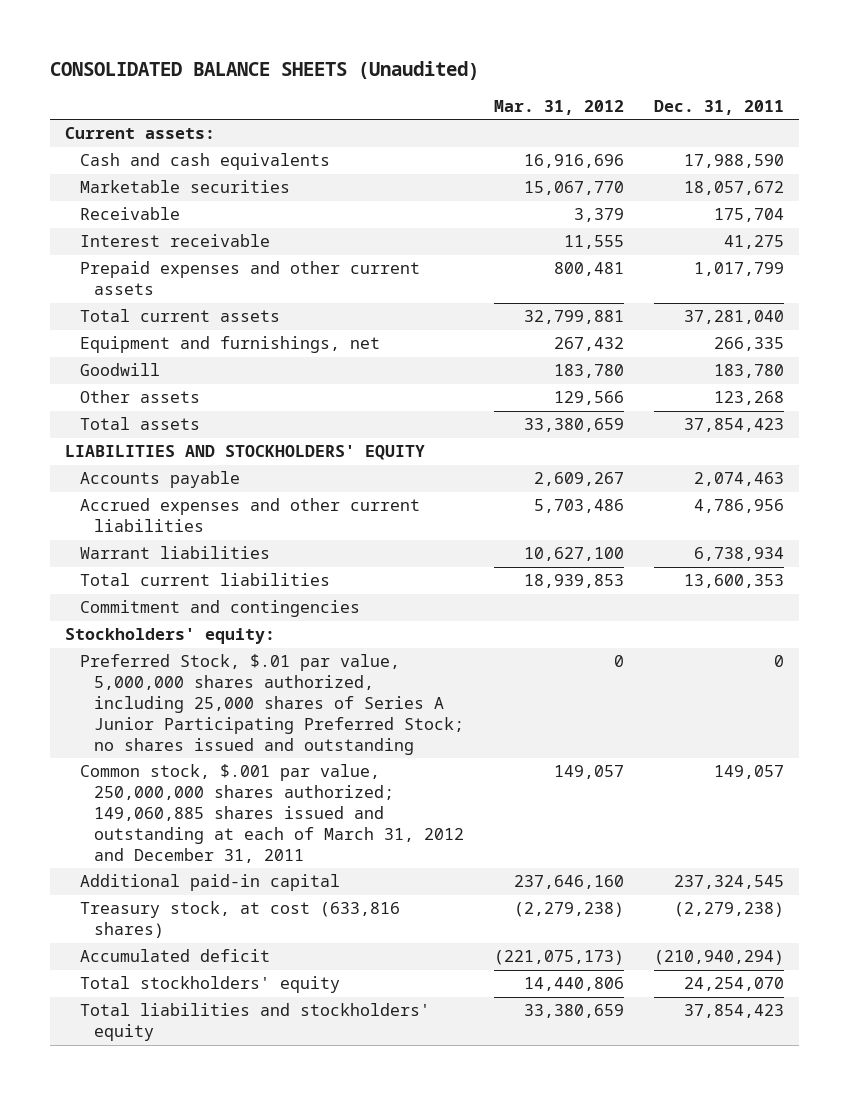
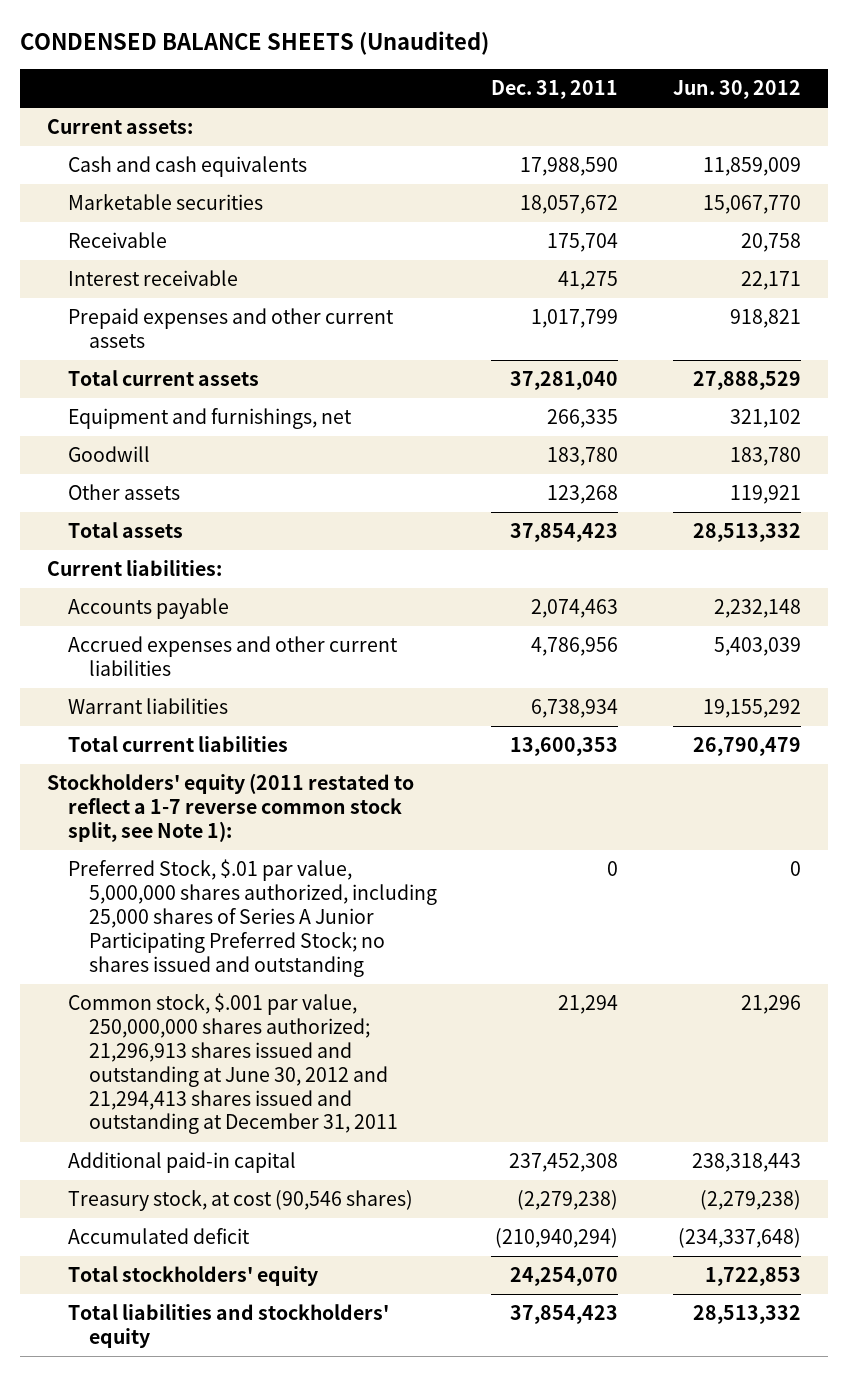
[49,60,479,80] CONSOLIDATED BALANCE SHEETS (Unaudited) -> [19,30,489,55] CONDENSED BALANCE SHEETS (Unaudited)
[494,99,625,115] Mar. 31, 2012 -> none
none -> [672,80,801,100] Jun. 30, 2012
[64,445,425,461] LIABILITIES AND STOCKHOLDERS' EQUITY -> none
none -> [46,560,222,577] Current liabilities:
[79,600,360,618] Commitment and contingencies -> none
[64,628,275,645] Stockholders' equity: -> [46,773,414,842] Stockholders' equity (2011 restated to reflect a 1-7 reverse common stock split, see Note 1):
[79,764,465,863] Common stock, $.001 par value, 250,000,000 shares authorized; 149,060,885 shares issued and outstanding at each of March 31, 2012 and December 31, 2011 -> [67,993,398,1135] Common stock, $.001 par value, 250,000,000 shares authorized; 21,296,913 shares issued and outstanding at June 30, 2012 and 21,294,413 shares issued and outstanding at December 31, 2011
[714,765,785,780] 149,057 -> [558,995,619,1015] 21,294
[674,875,785,890] 237,324,545 -> [509,1153,619,1173] 237,452,308
[79,901,400,939] Treasury stock, at cost (633,816 shares) -> [67,1190,413,1212] Treasury stock, at cost (90,546 shares)

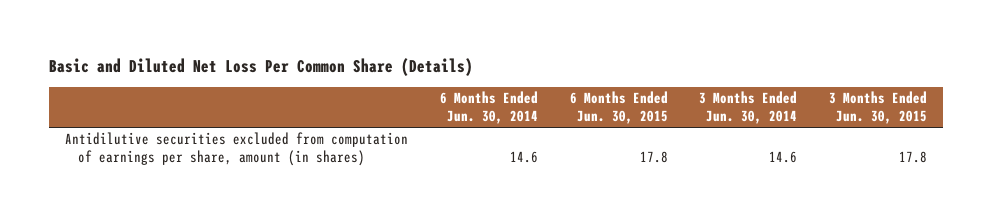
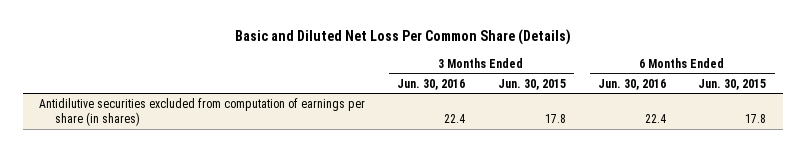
[439,90,538,125] 6 Months Ended Jun. 30, 2014 -> none
[699,90,798,125] 3 Months Ended Jun. 30, 2014 -> none
none -> [397,78,466,90] Jun. 30, 2016
none -> [598,78,667,90] Jun. 30, 2016
[65,132,409,167] Antidilutive securities excluded from computation of earnings per share, amount (in shares) -> [38,98,365,127] Antidilutive securities excluded from computation of earnings per share (in shares)

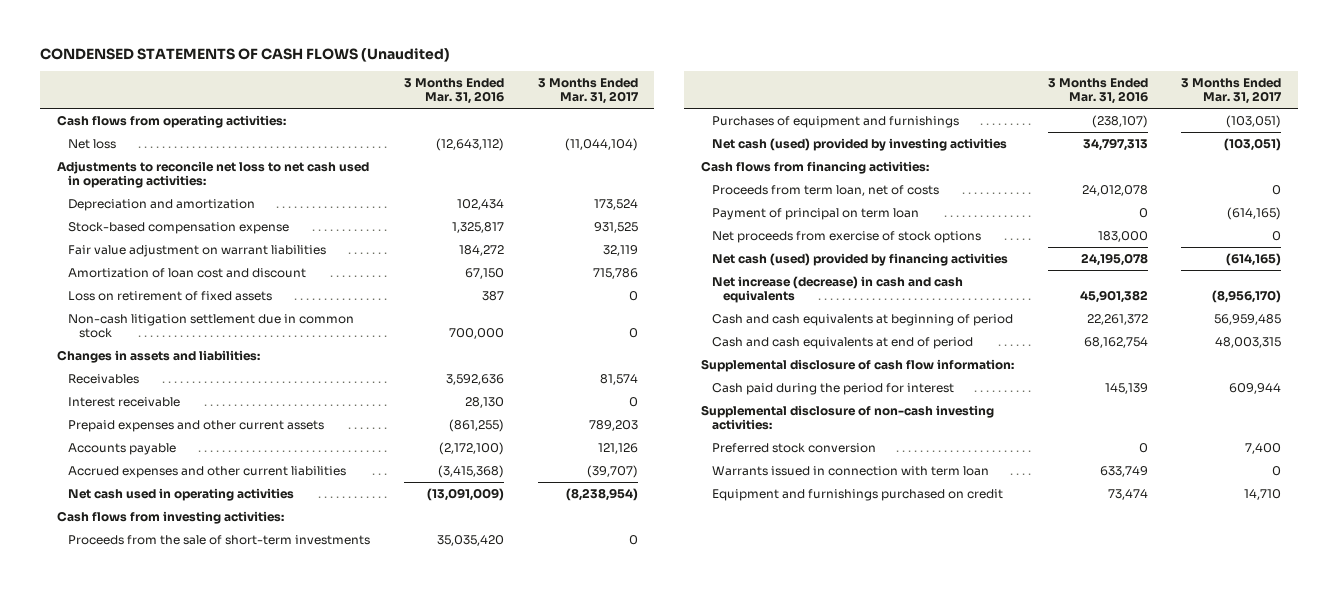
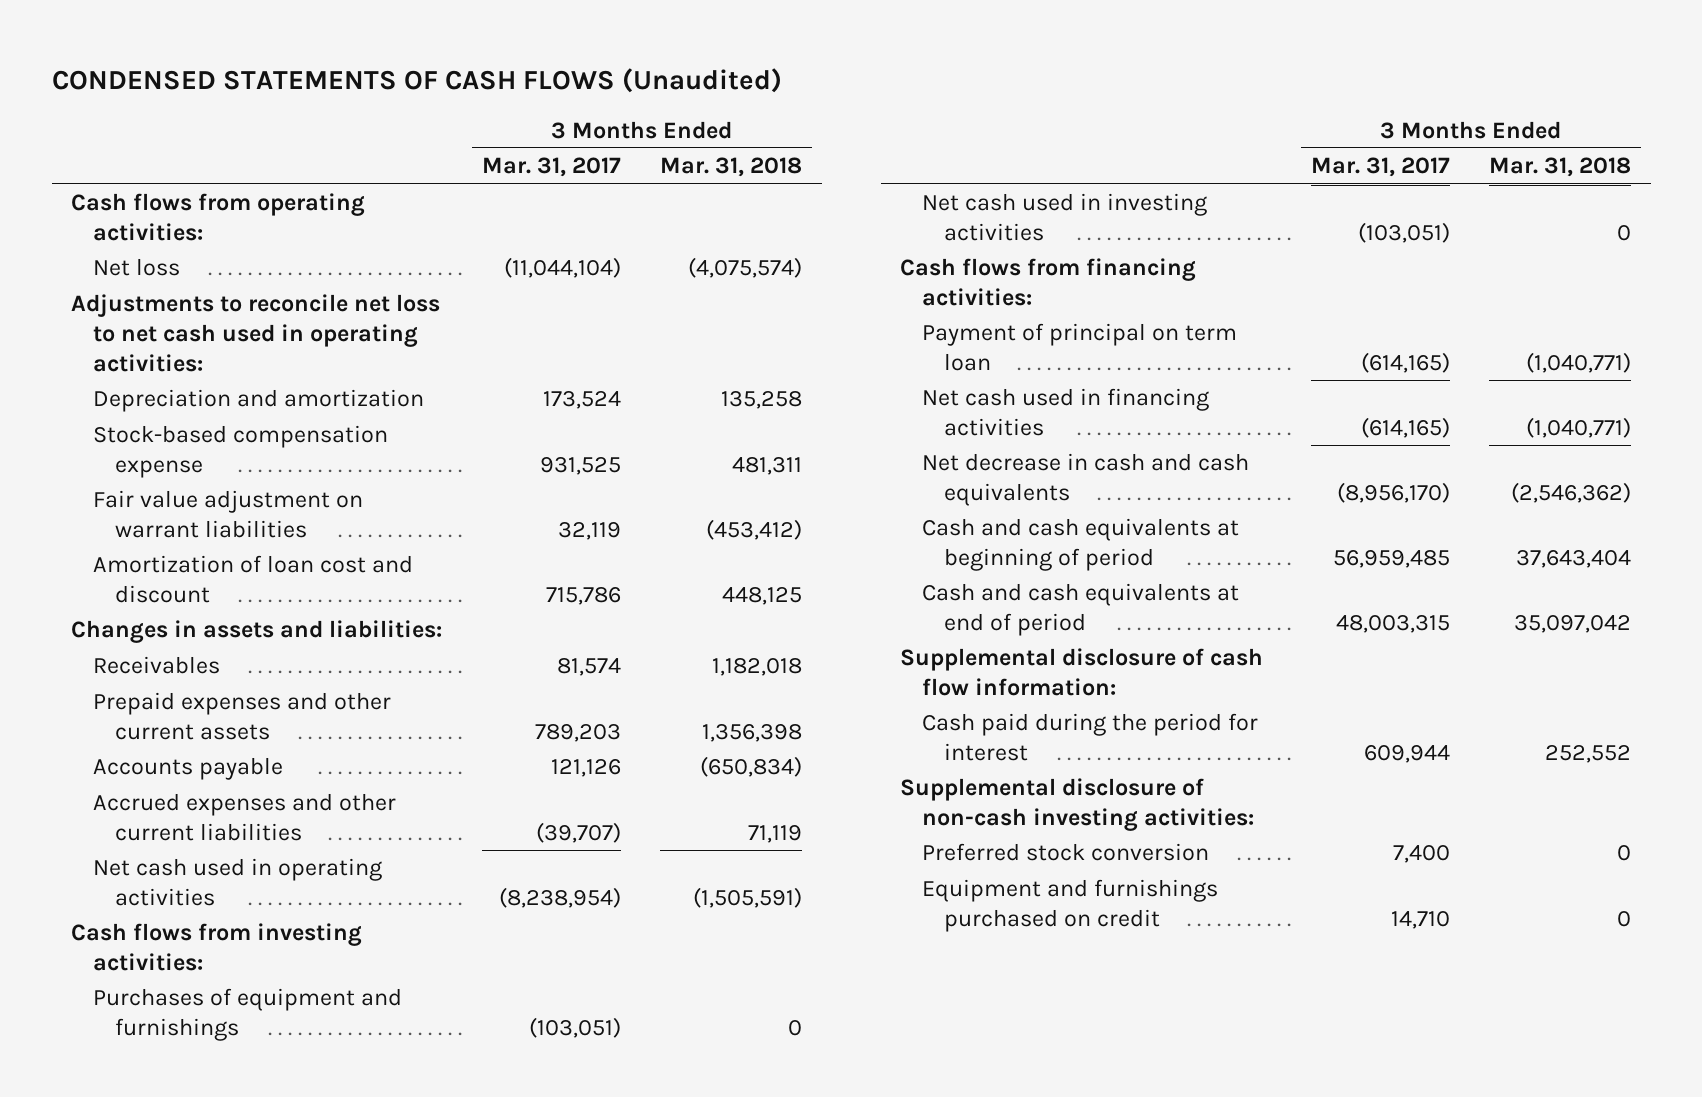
[403,77,504,104] 3 Months Ended Mar. 31, 2016 -> none
none -> [659,157,802,178] Mar. 31, 2018
[68,291,273,302] Loss on retirement of fixed assets -> none
[68,314,355,339] Non-cash litigation settlement due in common stock -> none
[68,397,181,408] Interest receivable -> none
[68,535,371,546] Proceeds from the sale of short-term investments -> none
[712,138,1008,152] Net cash (used) provided by investing activities -> [922,193,1208,241] Net cash used in investing activities
[712,185,940,197] Proceeds from term loan, net of costs -> none
[712,231,982,244] Net proceeds from exercise of stock options -> none
[712,253,1009,267] Net cash (used) provided by financing activities -> [922,388,1210,436] Net cash used in financing activities
[712,276,964,304] Net increase (decrease) in cash and cash equivalents -> [922,453,1250,506] Net decrease in cash and cash equivalents
[712,466,990,477] Warrants issued in connection with term loan -> none

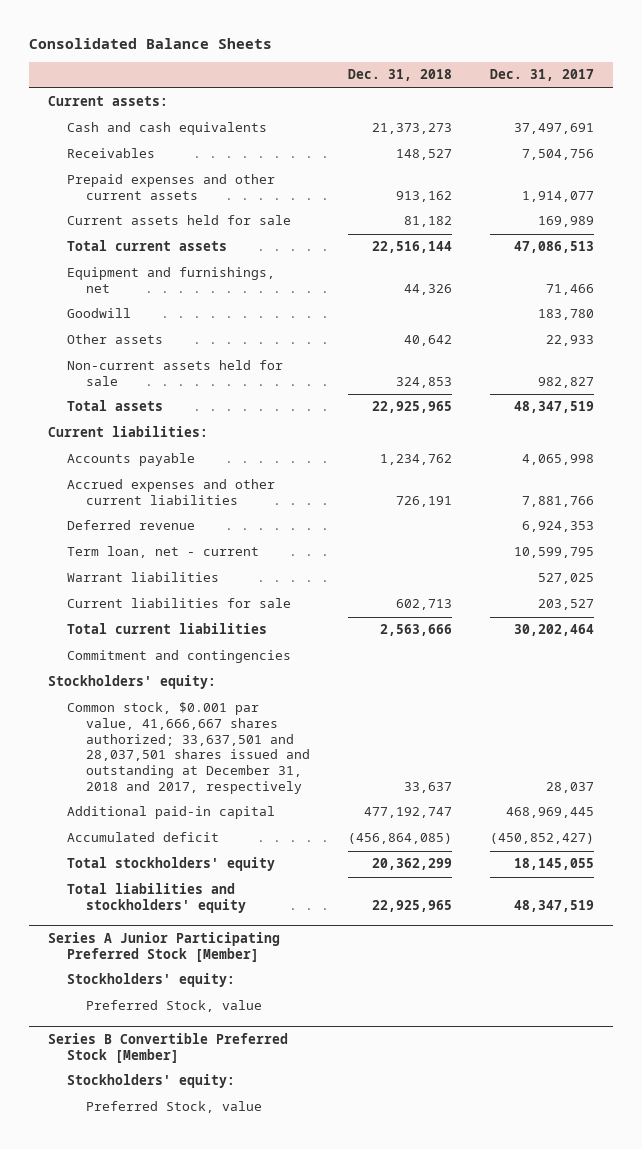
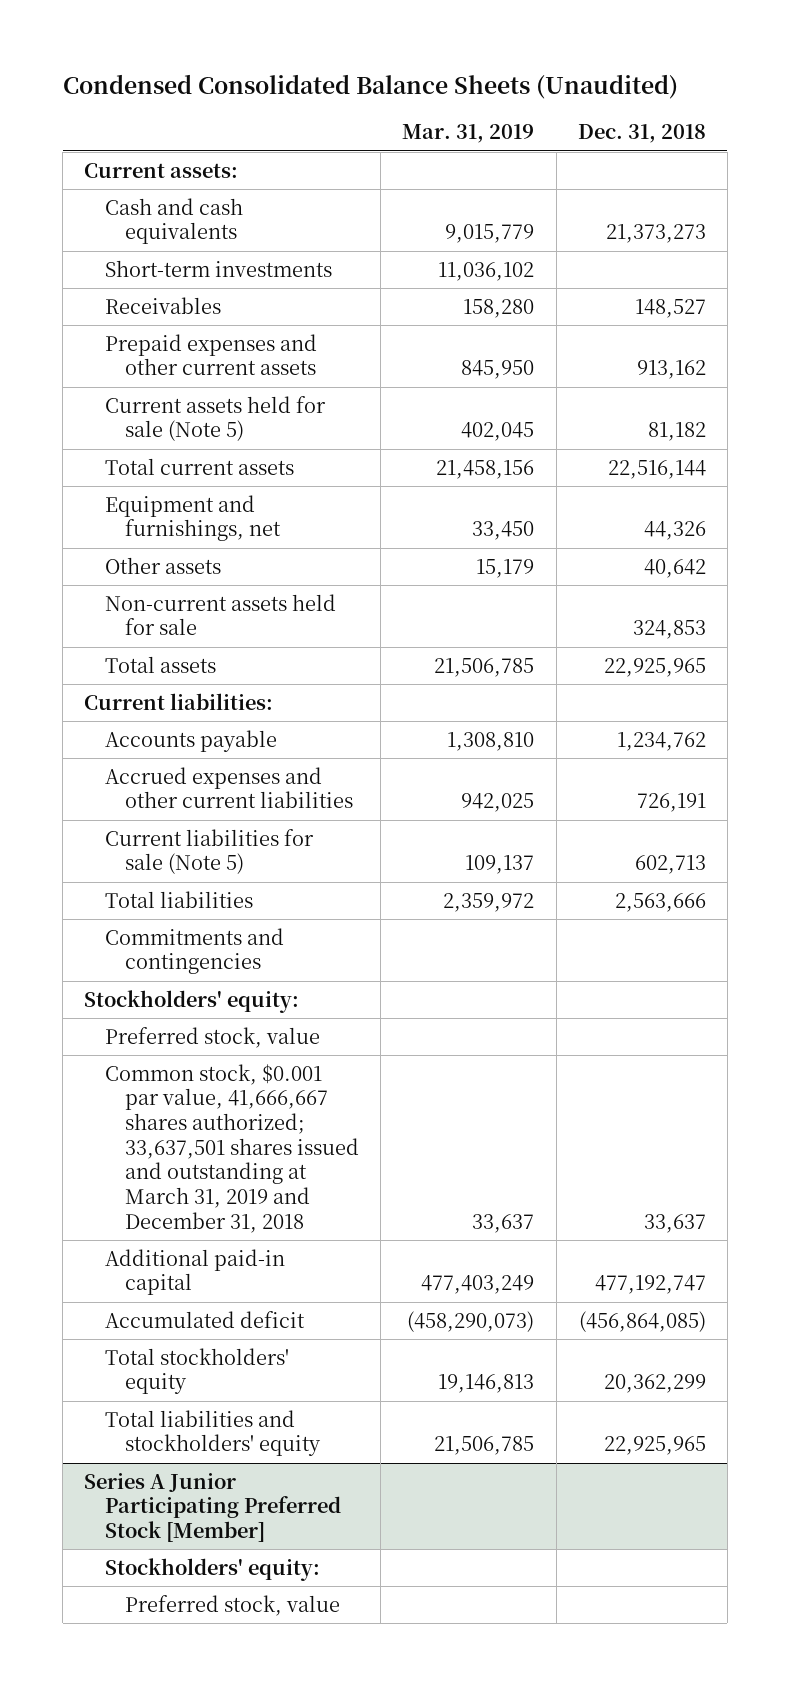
[29,38,273,50] Consolidated Balance Sheets -> [62,73,678,99] Condensed Consolidated Balance Sheets (Unaudited)
[489,69,594,82] Dec. 31, 2017 -> none
none -> [402,124,535,144] Mar. 31, 2019
none -> [104,259,332,277] Short-term investments
[66,215,291,226] Current assets held for sale -> [104,395,326,442] Current assets held for sale (Note 5)
[66,308,131,319] Goodwill -> none
[66,520,195,531] Deferred revenue -> none
[66,546,259,559] Term loan, net - current -> none
[66,572,219,583] Warrant liabilities -> none
[66,598,291,609] Current liabilities for sale -> [104,828,314,875] Current liabilities for sale (Note 5)
[66,623,267,635] Total current liabilities -> [104,890,253,908] Total liabilities
[66,650,291,664] Commitment and contingencies -> [104,927,284,975] Commitments and contingencies
none -> [104,1026,320,1048] Preferred stock, value
[66,702,310,794] Common stock, $0.001 par value, 41,666,667 shares authorized; 33,637,501 and 28,037,501 shares issued and outstanding at December 31, 2018 and 2017, respectively -> [104,1063,360,1233] Common stock, $0.001 par value, 41,666,667 shares authorized; 33,637,501 shares issued and outstanding at March 31, 2019 and December 31, 2018
[48,1033,289,1063] Series B Convertible Preferred Stock [Member] -> none
[66,1074,235,1089] Stockholders' equity: -> none
[85,1101,262,1114] Preferred Stock, value -> none
[85,1000,262,1013] Preferred Stock, value -> [125,1594,341,1616] Preferred stock, value

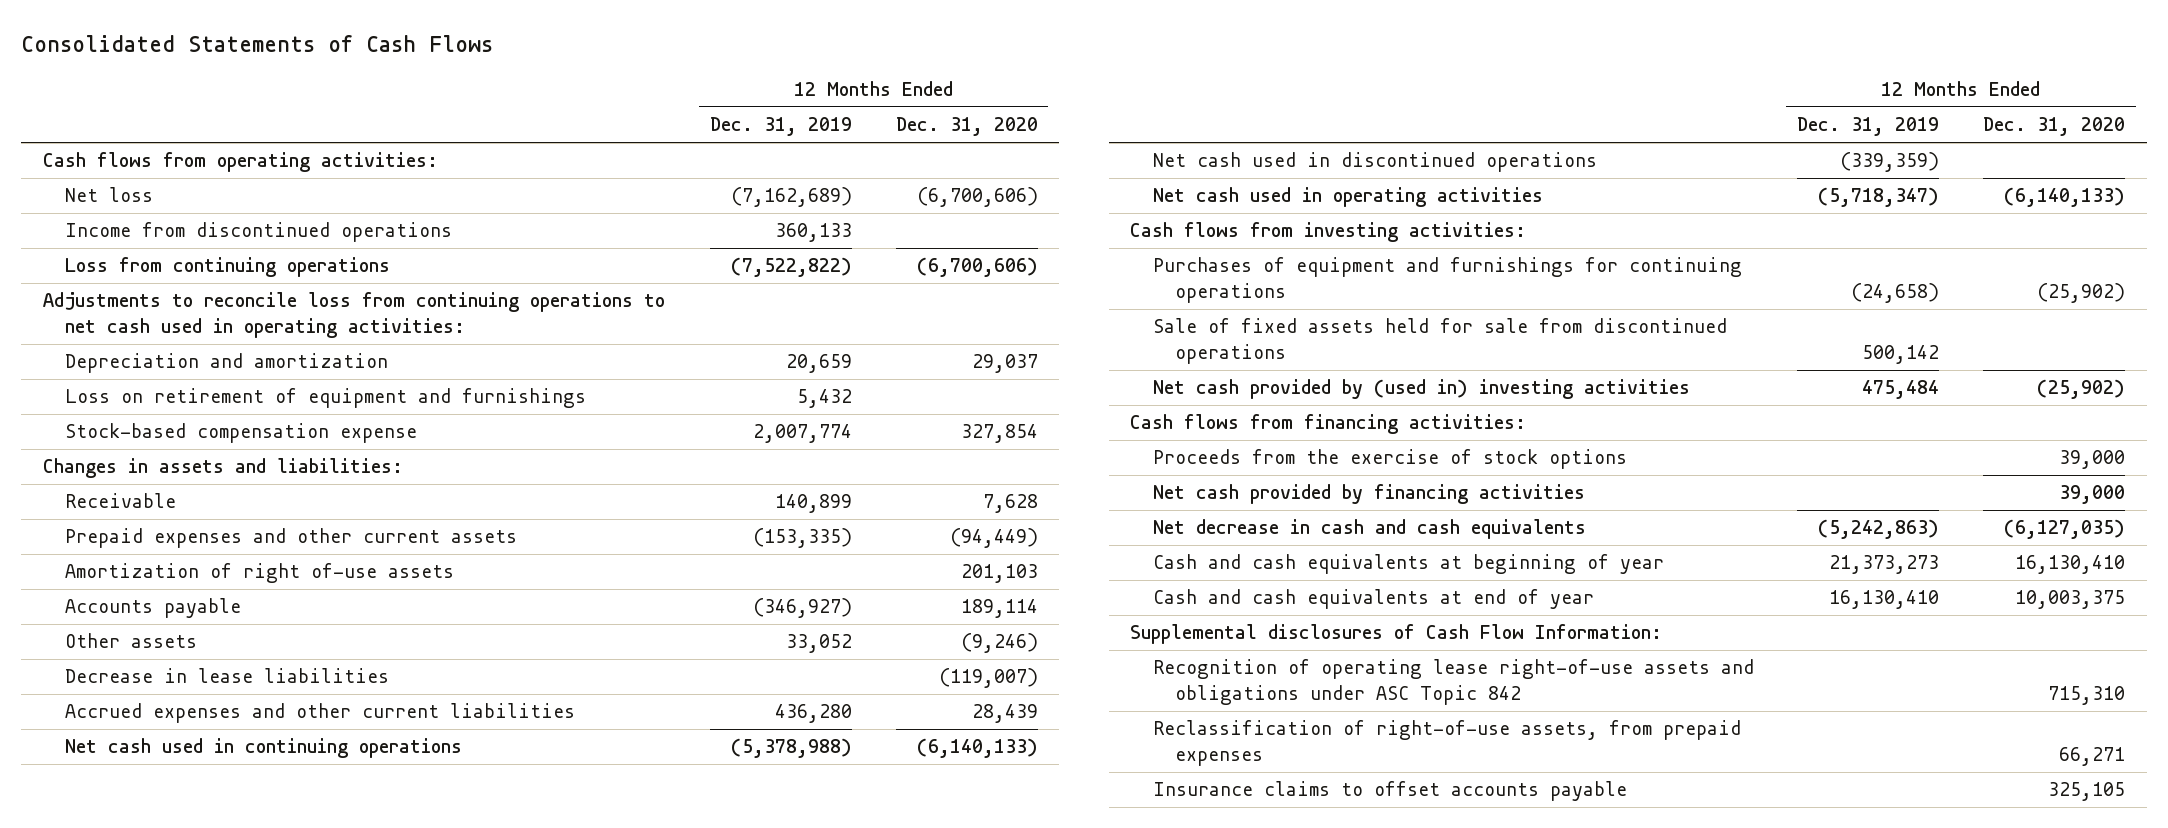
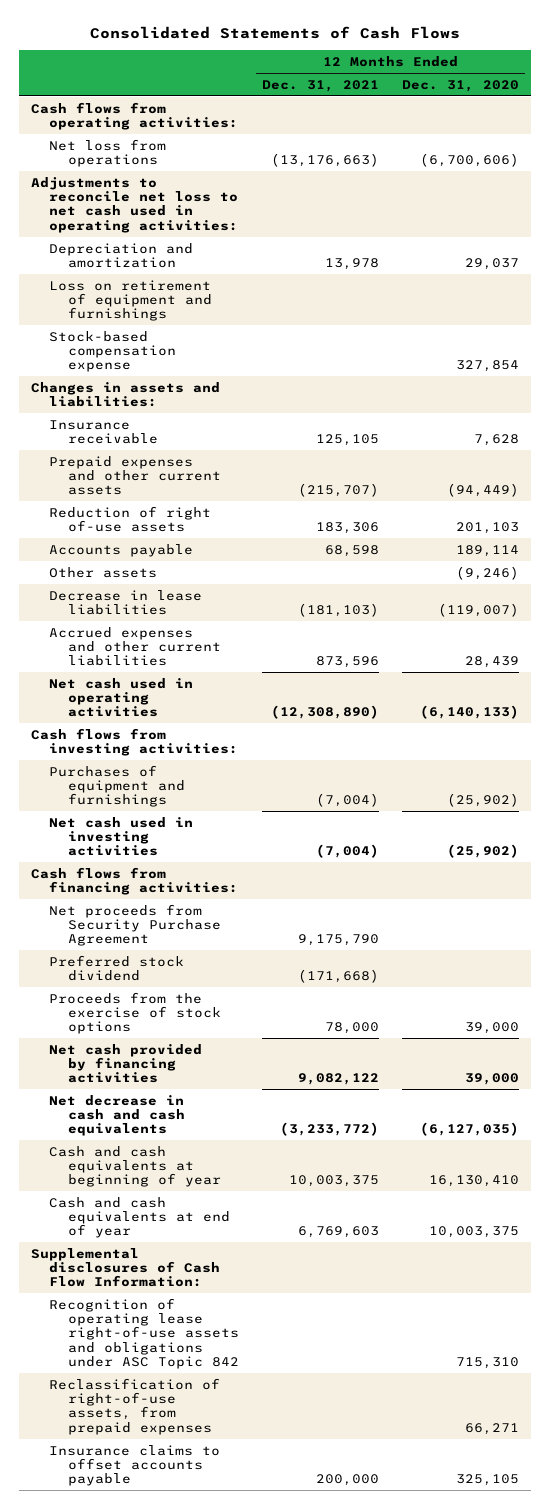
[710,117,853,137] Dec. 31, 2019 -> none
none -> [262,79,380,92] Dec. 31, 2021
[65,222,453,243] Income from discontinued operations -> none
[65,257,391,278] Loss from continuing operations -> none
[65,187,154,203] Net loss -> [49,138,167,167] Net loss from operations
[43,292,666,338] Adjustments to reconcile loss from continuing operations to net cash used in operating activities: -> [30,176,239,233] Adjustments to reconcile net loss to net cash used in operating activities:
[65,493,177,509] Receivable -> [49,419,159,444] Insurance receivable
[65,563,455,584] Amortization of right of-use assets -> [49,505,212,532] Reduction of right of-use assets
[65,738,463,759] Net cash used in continuing operations -> none
[1152,152,1597,173] Net cash used in discontinued operations -> none
[1152,318,1727,364] Sale of fixed assets held for sale from discontinued operations -> none
[1152,257,1742,303] Purchases of equipment and furnishings for continuing operations -> [49,764,186,808] Purchases of equipment and furnishings
[1152,379,1690,400] Net cash provided by (used in) investing activities -> [49,816,194,857] Net cash used in investing activities
none -> [49,903,222,947] Net proceeds from Security Purchase Agreement
none -> [49,954,185,981] Preferred stock dividend

